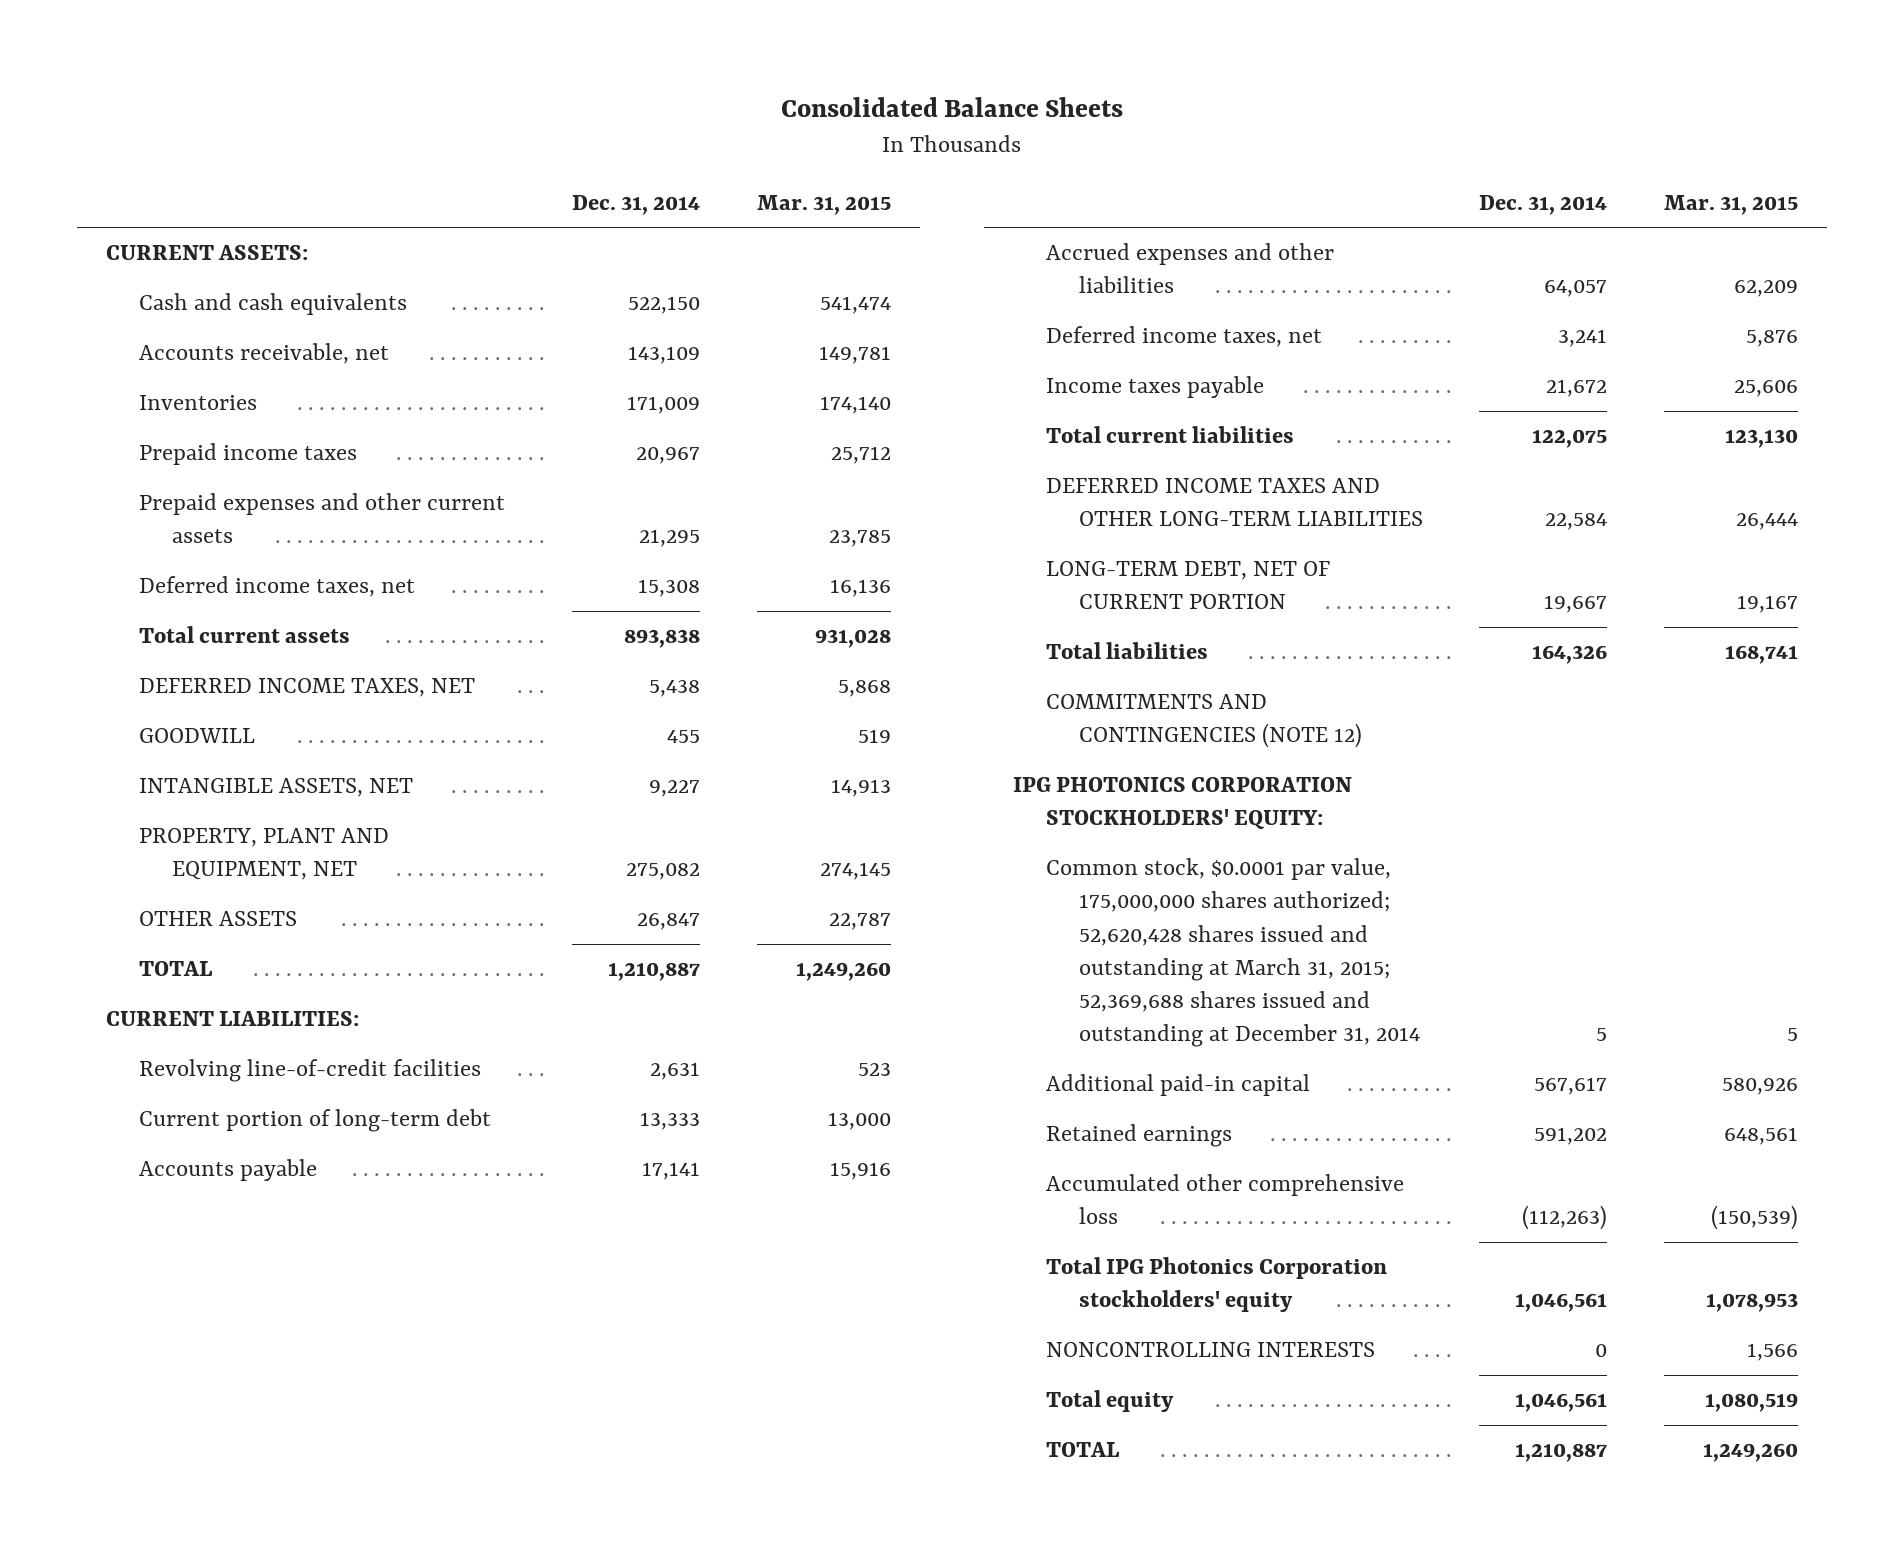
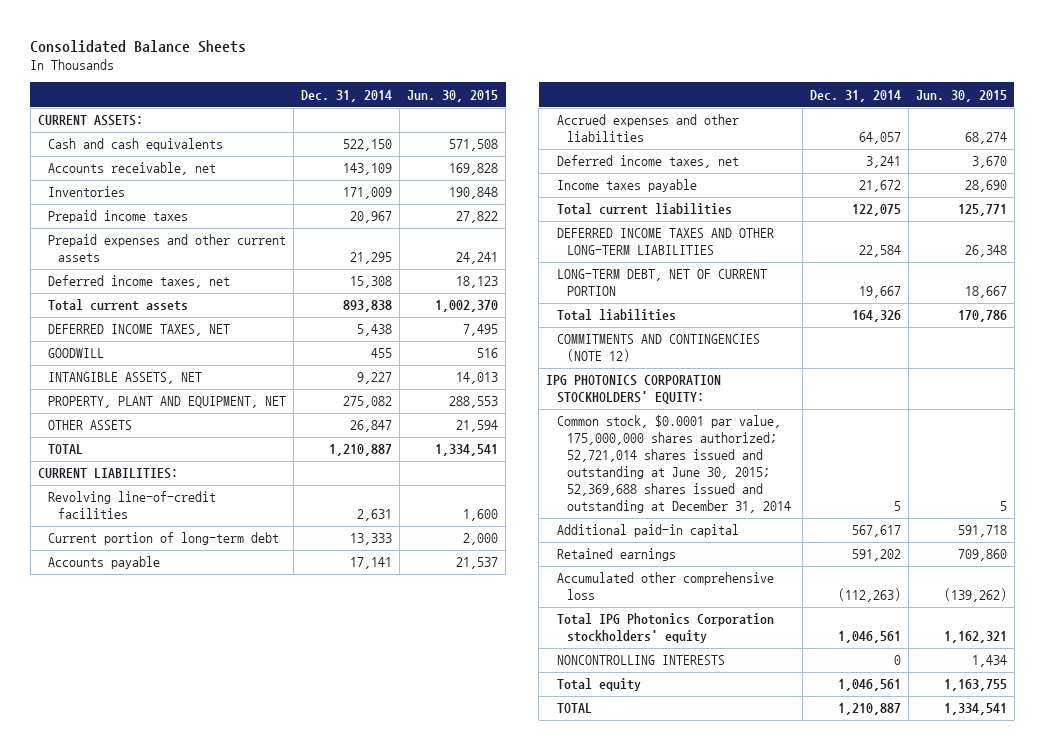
[757,194,892,215] Mar. 31, 2015 -> none
none -> [407,89,499,102] Jun. 30, 2015
[1045,858,1420,1048] Common stock, $0.0001 par value, 175,000,000 shares authorized; 52,620,428 shares issued and outstanding at March 31, 2015; 52,369,688 shares issued and outstanding at December 31, 2014 -> [556,415,791,513] Common stock, $0.0001 par value, 175,000,000 shares authorized; 52,721,014 shares issued and outstanding at June 30, 2015; 52,369,688 shares issued and outstanding at December 31, 2014

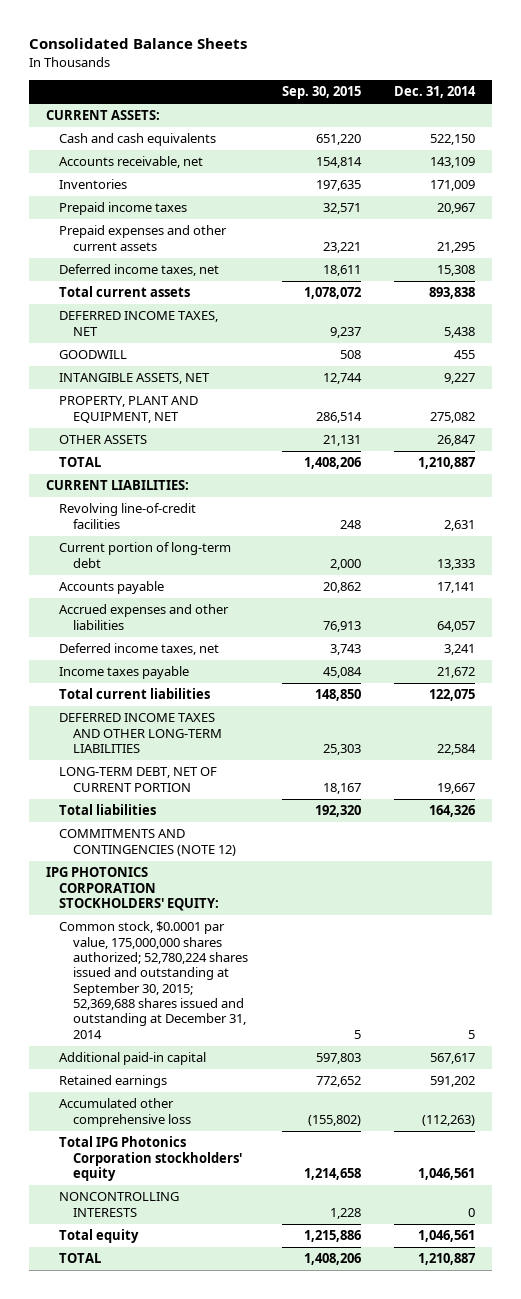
[407,89,499,102] Jun. 30, 2015 -> none
none -> [281,86,361,100] Sep. 30, 2015
[556,415,791,513] Common stock, $0.0001 par value, 175,000,000 shares authorized; 52,721,014 shares issued and outstanding at June 30, 2015; 52,369,688 shares issued and outstanding at December 31, 2014 -> [59,921,249,1039] Common stock, $0.0001 par value, 175,000,000 shares authorized; 52,780,224 shares issued and outstanding at September 30, 2015; 52,369,688 shares issued and outstanding at December 31, 2014

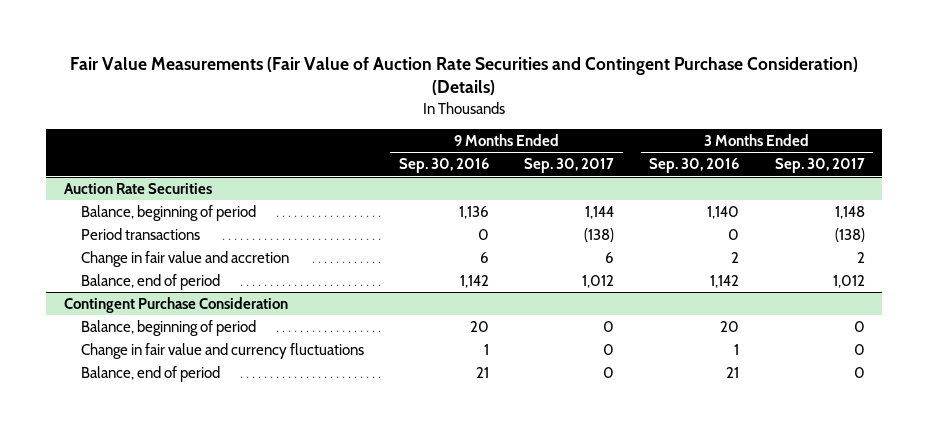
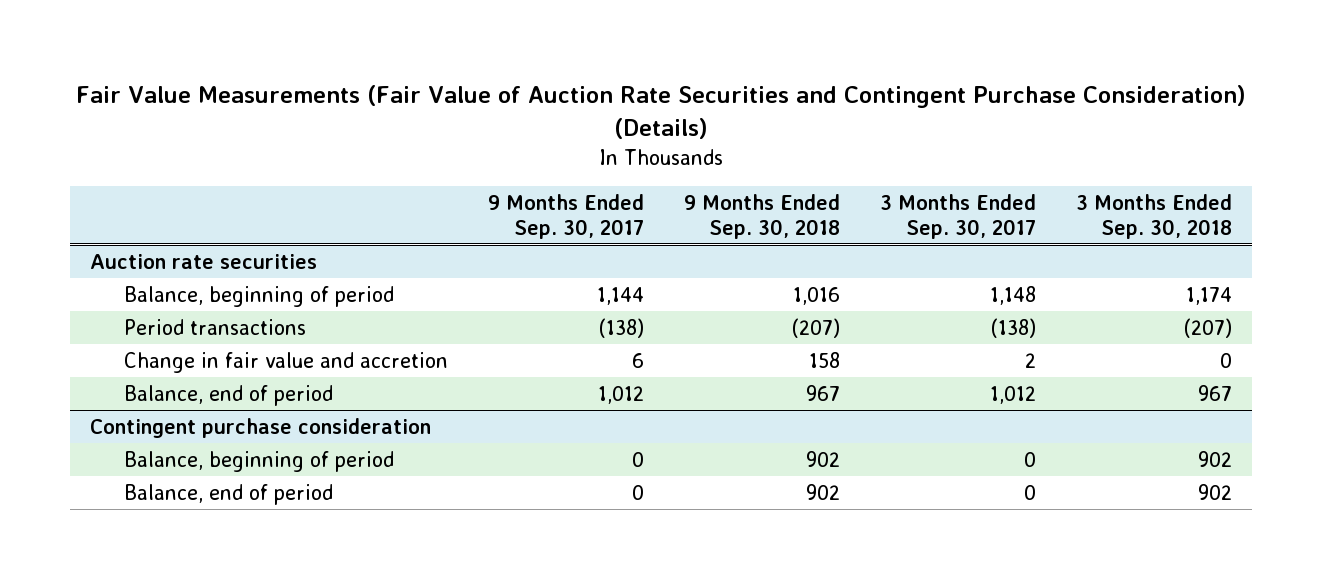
[399,158,490,174] Sep. 30, 2016 -> none
[649,158,740,174] Sep. 30, 2016 -> none
none -> [683,194,840,239] 9 Months Ended Sep. 30, 2018
none -> [1075,194,1232,239] 3 Months Ended Sep. 30, 2018
[63,183,212,195] Auction Rate Securities -> [89,253,317,269] Auction rate securities
[63,297,288,314] Contingent Purchase Consideration -> [89,417,431,438] Contingent purchase consideration
[80,343,364,360] Change in fair value and currency fluctuations -> none

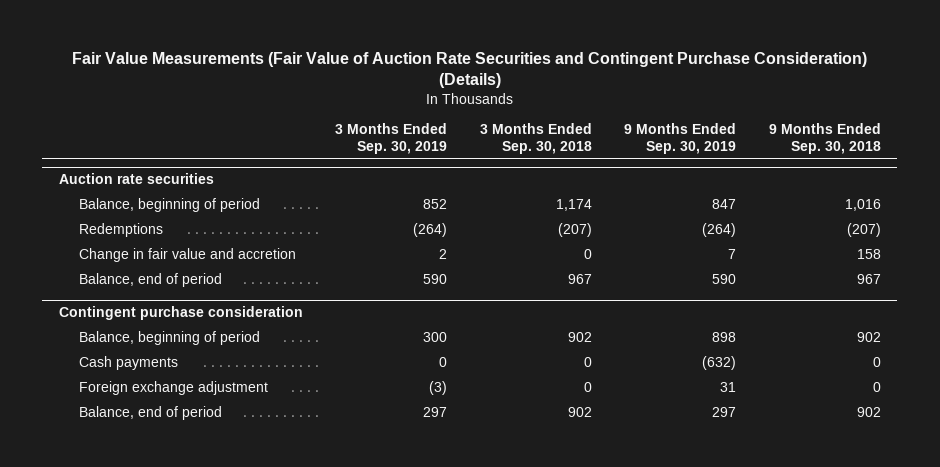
[487,194,644,239] 9 Months Ended Sep. 30, 2017 -> none
[879,194,1036,239] 3 Months Ended Sep. 30, 2017 -> none
none -> [335,123,448,154] 3 Months Ended Sep. 30, 2019
none -> [624,123,737,154] 9 Months Ended Sep. 30, 2019
[123,318,306,335] Period transactions -> [78,223,163,238] Redemptions
none -> [78,356,178,371] Cash payments
none -> [78,381,268,396] Foreign exchange adjustment

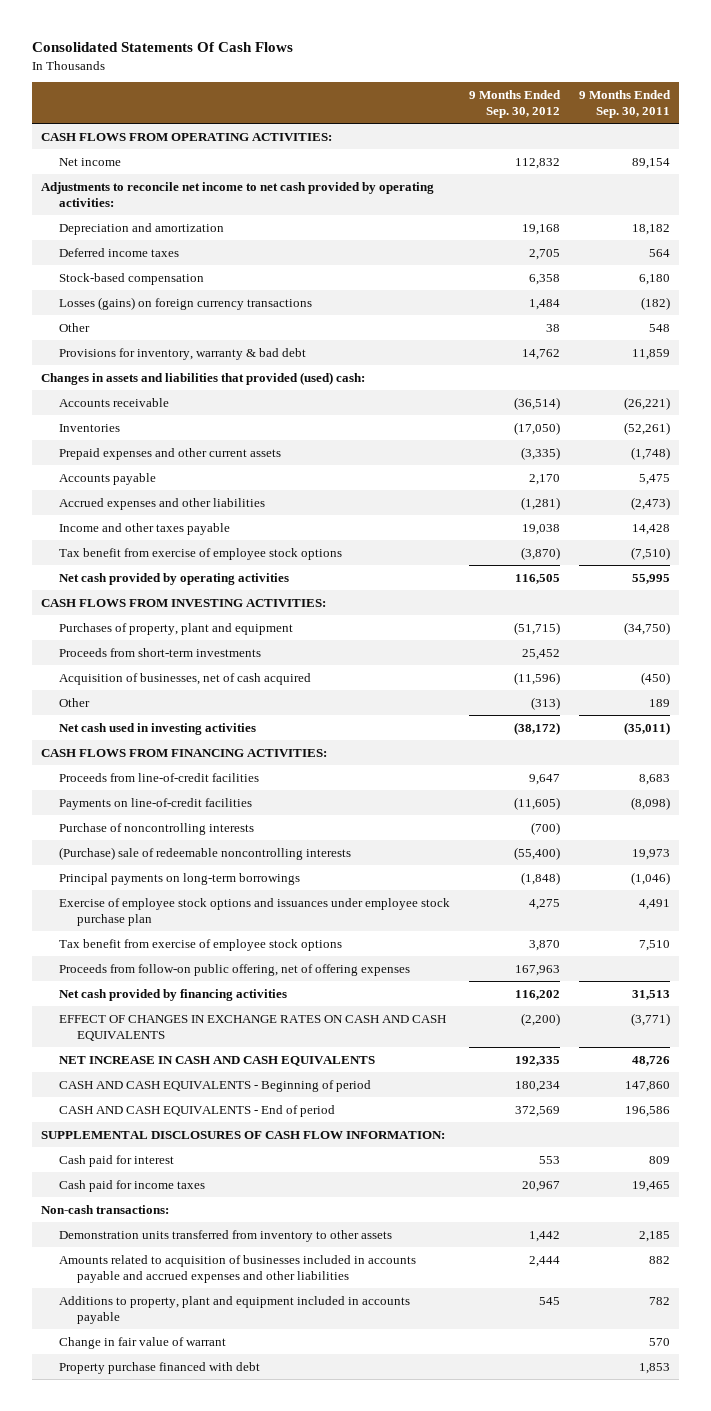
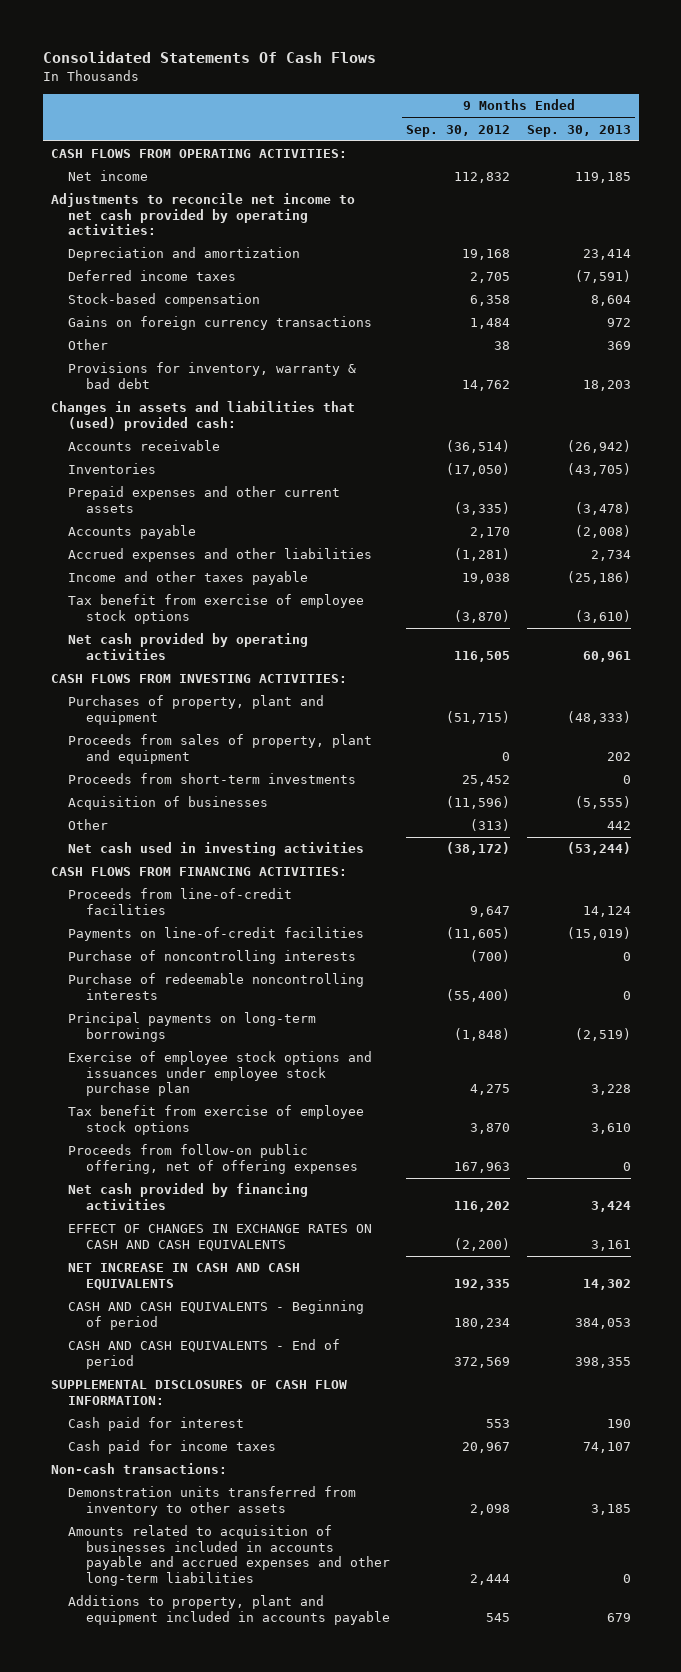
[578,90,671,119] 9 Months Ended Sep. 30, 2011 -> none
none -> [526,124,631,137] Sep. 30, 2013
[59,296,313,310] Losses (gains) on foreign currency transactions -> [68,316,373,331] Gains on foreign currency transactions
[41,371,366,385] Changes in assets and liabilities that provided (used) cash: -> [50,401,355,431] Changes in assets and liabilities that (used) provided cash:
none -> [68,734,373,764] Proceeds from sales of property, plant and equipment
[59,672,312,685] Acquisition of businesses, net of cash acquired -> [68,796,269,811] Acquisition of businesses
[59,846,352,860] (Purchase) sale of redeemable noncontrolling interests -> [68,973,365,1000] Purchase of redeemable noncontrolling interests
[528,1230,560,1242] 1,442 -> [470,1503,511,1515] 2,098
[59,1254,417,1283] Amounts related to acquisition of businesses included in accounts payable and accrued expenses and other liabilities -> [68,1525,391,1586] Amounts related to acquisition of businesses included in accounts payable and accrued expenses and other long-term liabilities
[59,1336,227,1349] Change in fair value of warrant -> none
[59,1361,261,1374] Property purchase financed with debt -> none

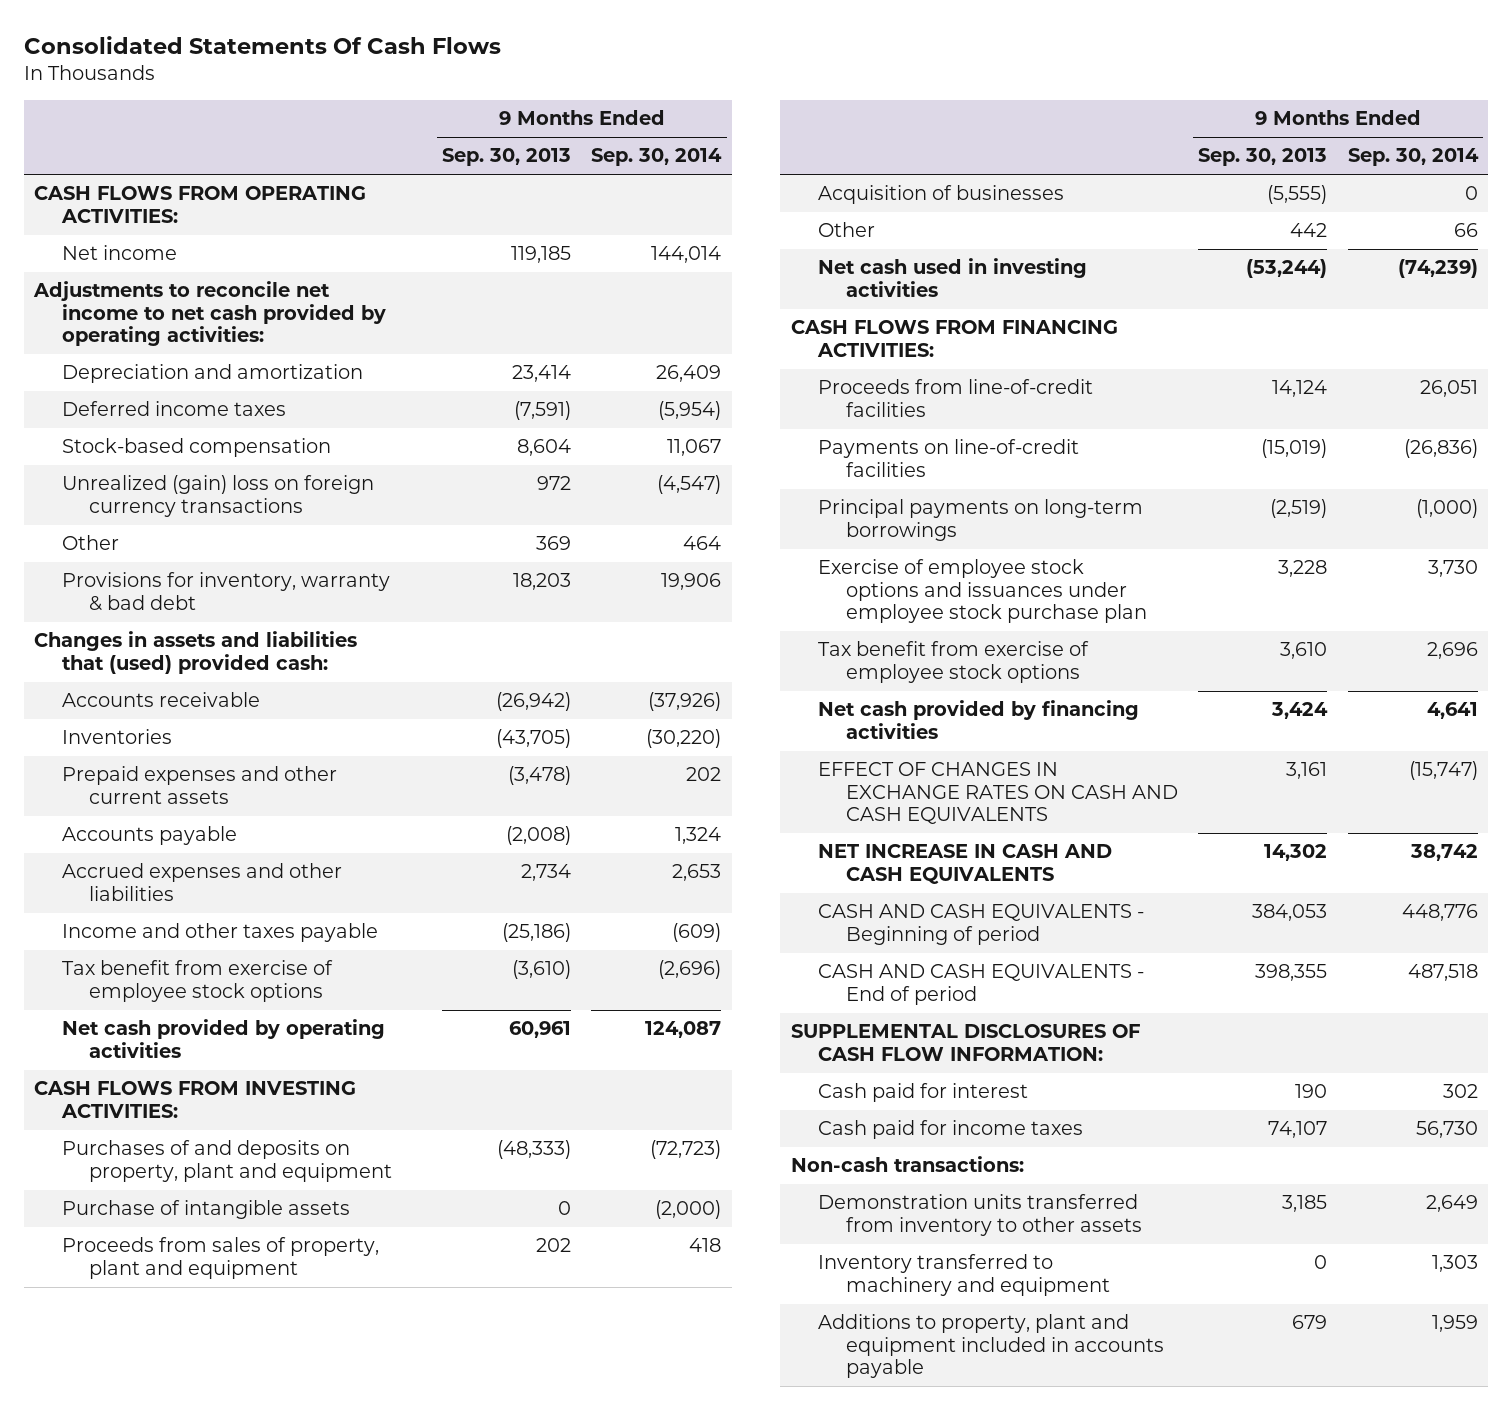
[406,124,511,137] Sep. 30, 2012 -> none
none -> [591,148,723,167] Sep. 30, 2014
[68,316,373,331] Gains on foreign currency transactions -> [61,475,374,517] Unrealized (gain) loss on foreign currency transactions
[68,695,325,725] Purchases of property, plant and equipment -> [61,1140,393,1182] Purchases of and deposits on property, plant and equipment
none -> [61,1200,350,1220] Purchase of intangible assets
[68,773,357,785] Proceeds from short-term investments -> none
[68,950,357,965] Purchase of noncontrolling interests -> none
[68,973,365,1000] Purchase of redeemable noncontrolling interests -> none
[68,1144,359,1174] Proceeds from follow-on public offering, net of offering expenses -> none
[68,1525,391,1586] Amounts related to acquisition of businesses included in accounts payable and accrued expenses and other long-term liabilities -> none
none -> [818,1254,1110,1296] Inventory transferred to machinery and equipment

